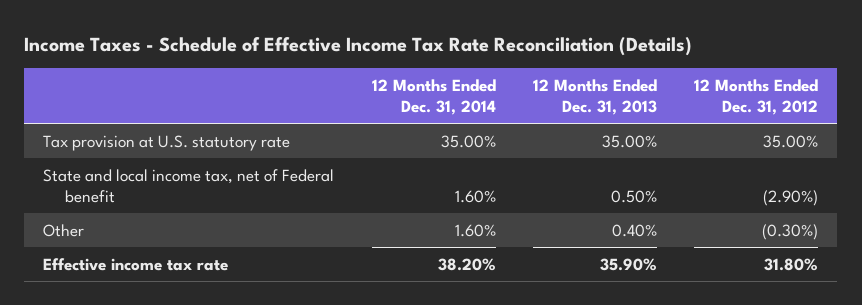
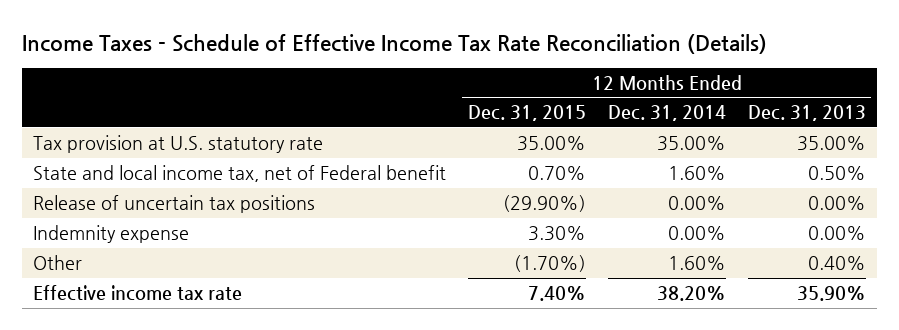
[694,78,819,116] 12 Months Ended Dec. 31, 2012 -> none
none -> [467,105,586,122] Dec. 31, 2015
none -> [32,195,315,214] Release of uncertain tax positions
none -> [32,225,189,244] Indemnity expense

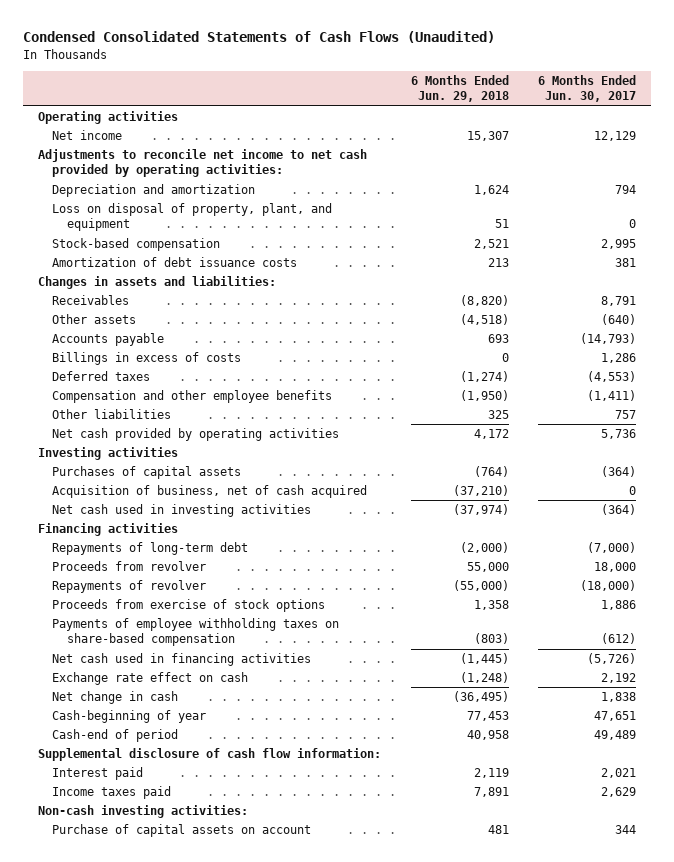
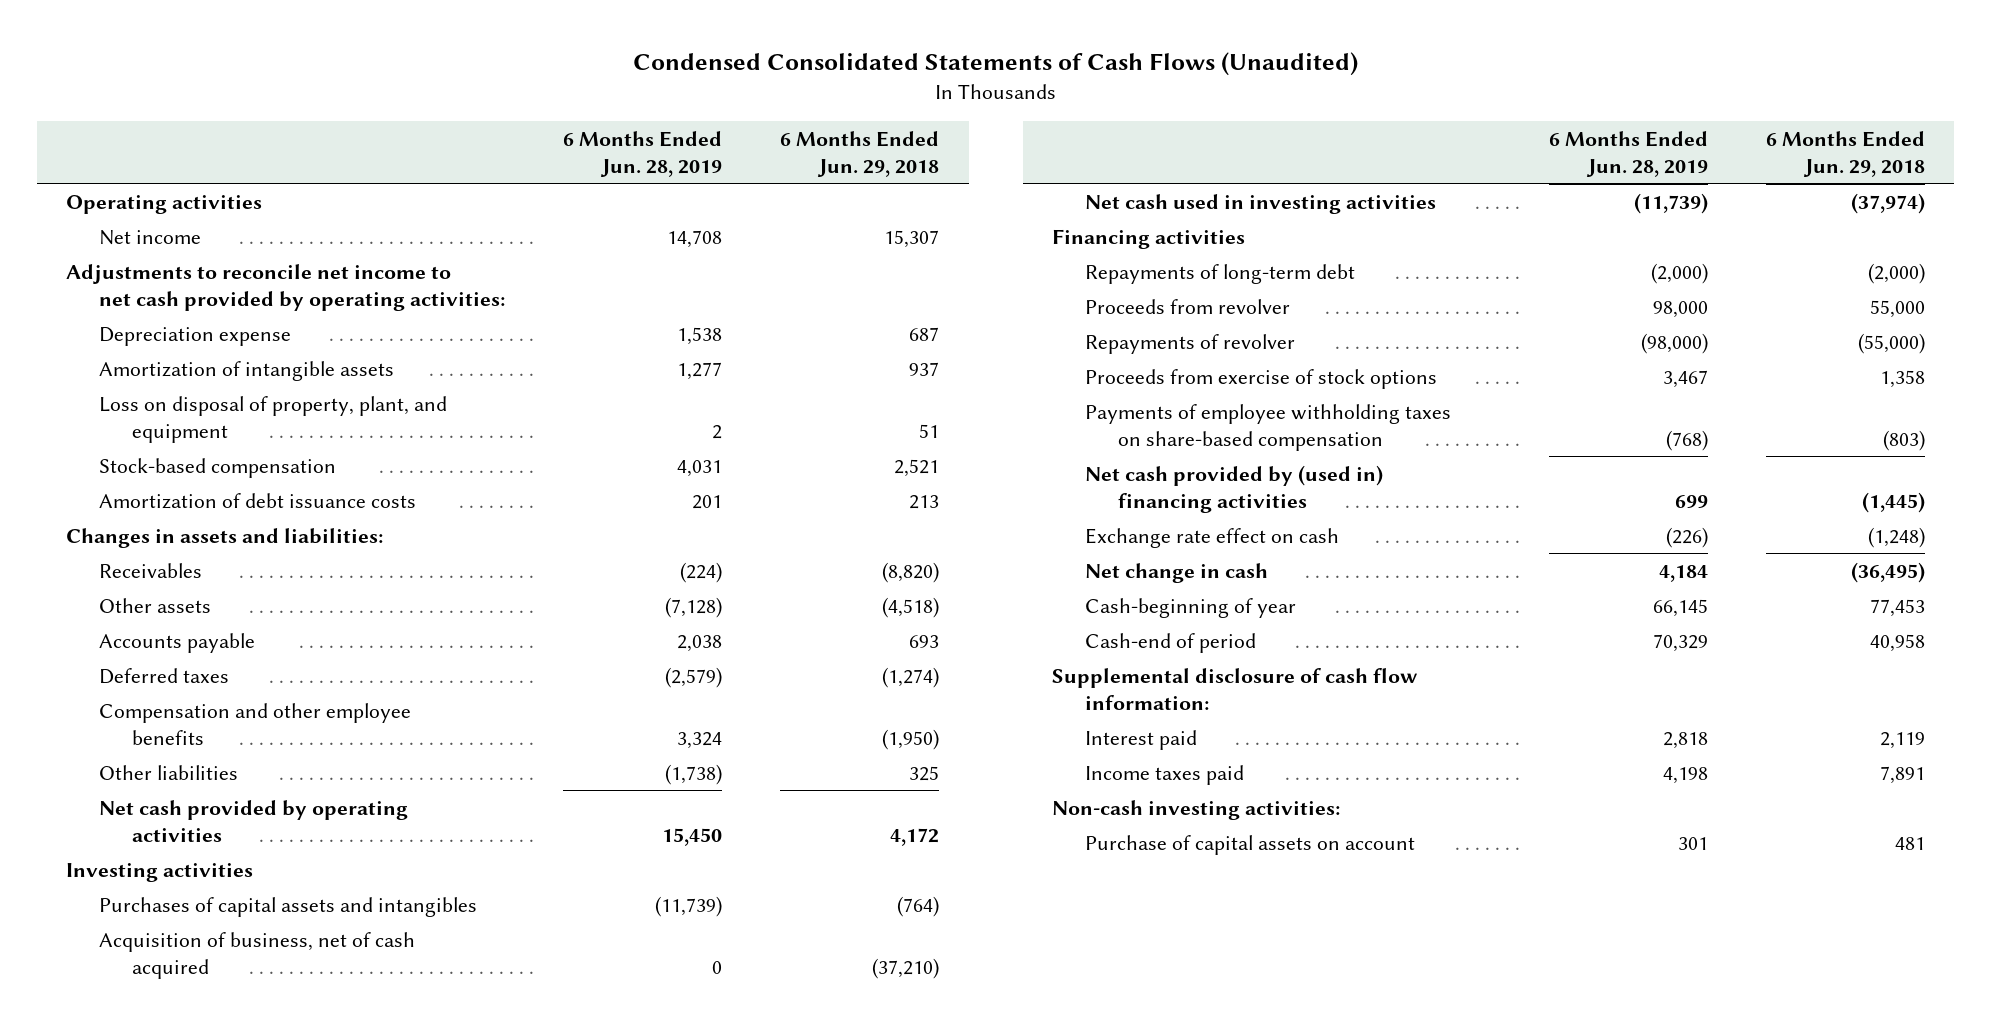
[538,75,637,103] 6 Months Ended Jun. 30, 2017 -> none
none -> [563,130,723,177] 6 Months Ended Jun. 28, 2019
[52,184,256,198] Depreciation and amortization -> none
none -> [98,326,291,346] Depreciation expense
none -> [98,360,394,381] Amortization of intangible assets
[52,352,242,366] Billings in excess of costs -> none
[52,466,242,480] Purchases of capital assets -> [98,896,477,917] Purchases of capital assets and intangibles
[52,653,312,667] Net cash used in financing activities -> [1084,464,1383,513] Net cash provided by (used in) financing activities

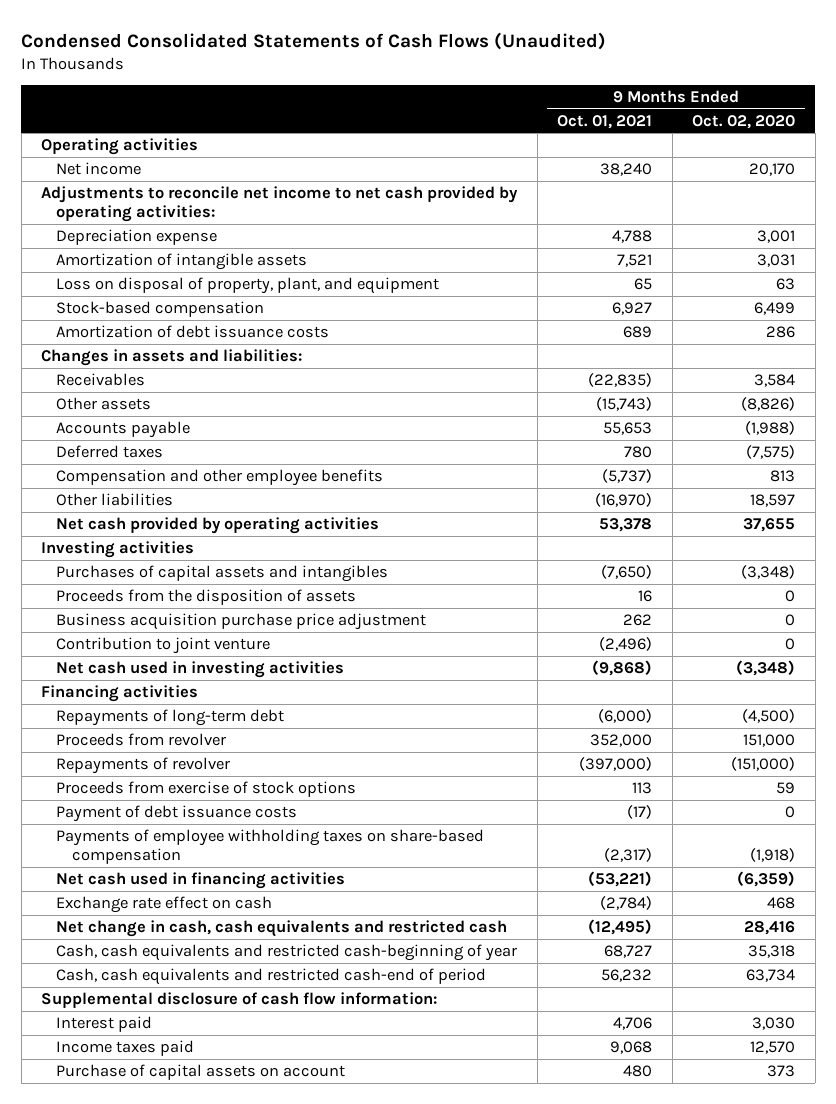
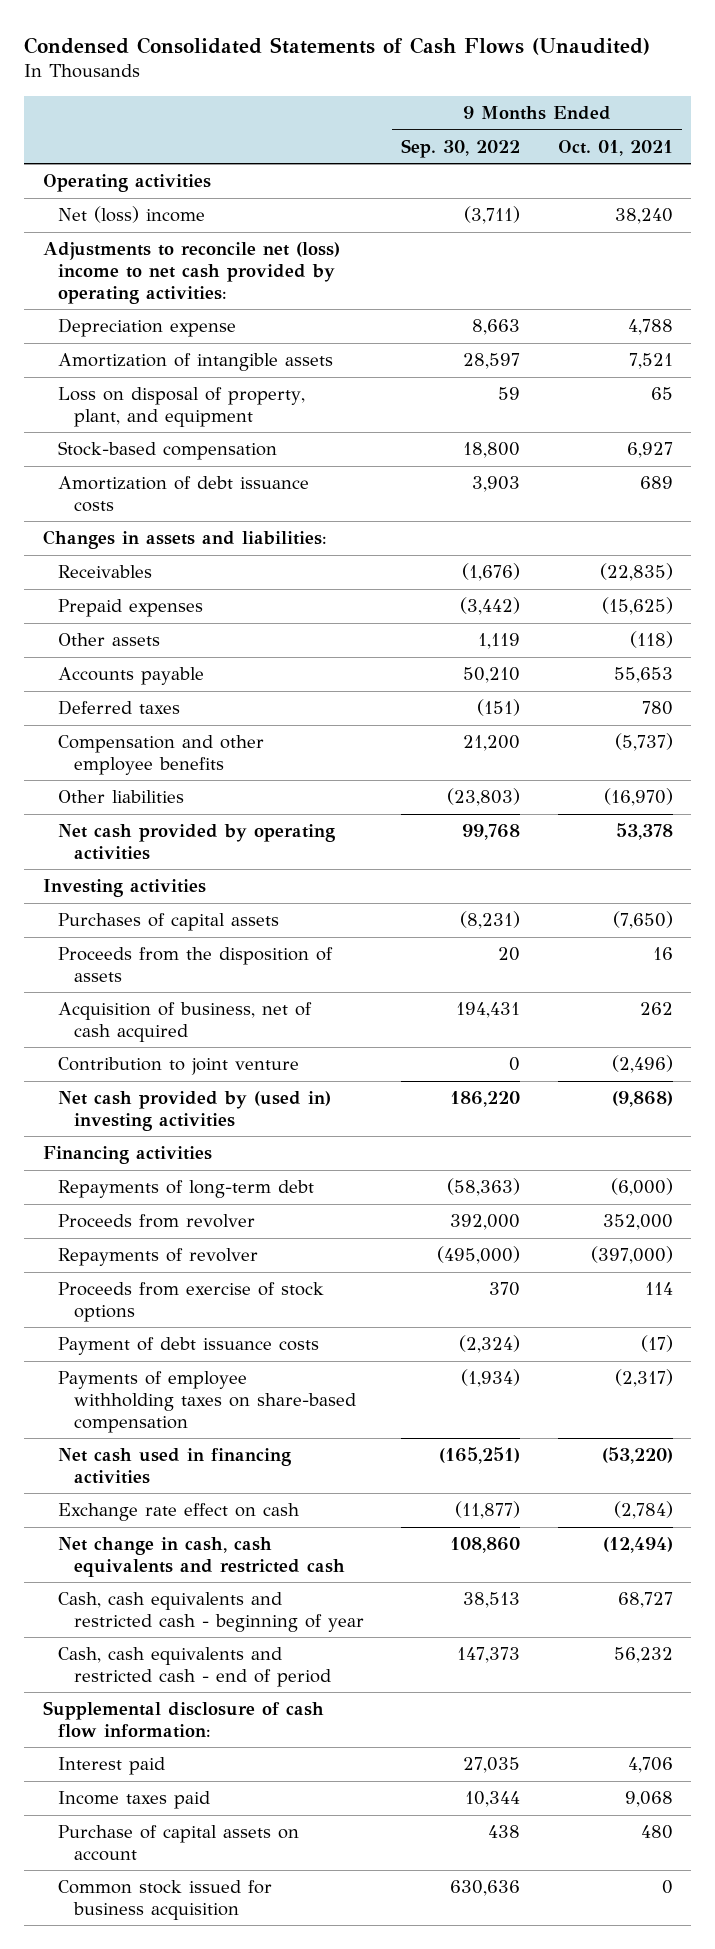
[692,114,796,129] Oct. 02, 2020 -> none
none -> [401,138,521,158] Sep. 30, 2022
[56,161,142,175] Net income -> [58,206,206,224] Net (loss) income
[41,185,519,223] Adjustments to reconcile net income to net cash provided by operating activities: -> [42,242,340,304] Adjustments to reconcile net (loss) income to net cash provided by operating activities:
none -> [58,599,204,618] Prepaid expenses
[596,396,653,411] (15,743) -> [629,631,673,649] (118)
[56,564,389,582] Purchases of capital assets and intangibles -> [58,913,280,932] Purchases of capital assets
[56,612,427,630] Business acquisition purchase price adjustment -> [58,1002,313,1042] Acquisition of business, net of cash acquired
[56,660,345,678] Net cash used in investing activities -> [58,1091,332,1131] Net cash provided by (used in) investing activities
[632,781,653,794] 113 -> [644,1282,673,1296] 114
[588,870,653,887] (53,221) -> [601,1447,673,1465] (53,220)
[588,918,653,935] (12,495) -> [602,1537,673,1554] (12,494)
[56,943,518,961] Cash, cash equivalents and restricted cash-beginning of year -> [58,1592,364,1632] Cash, cash equivalents and restricted cash - beginning of year
[56,967,487,985] Cash, cash equivalents and restricted cash-end of period -> [58,1647,331,1687] Cash, cash equivalents and restricted cash - end of period
none -> [58,1880,273,1920] Common stock issued for business acquisition

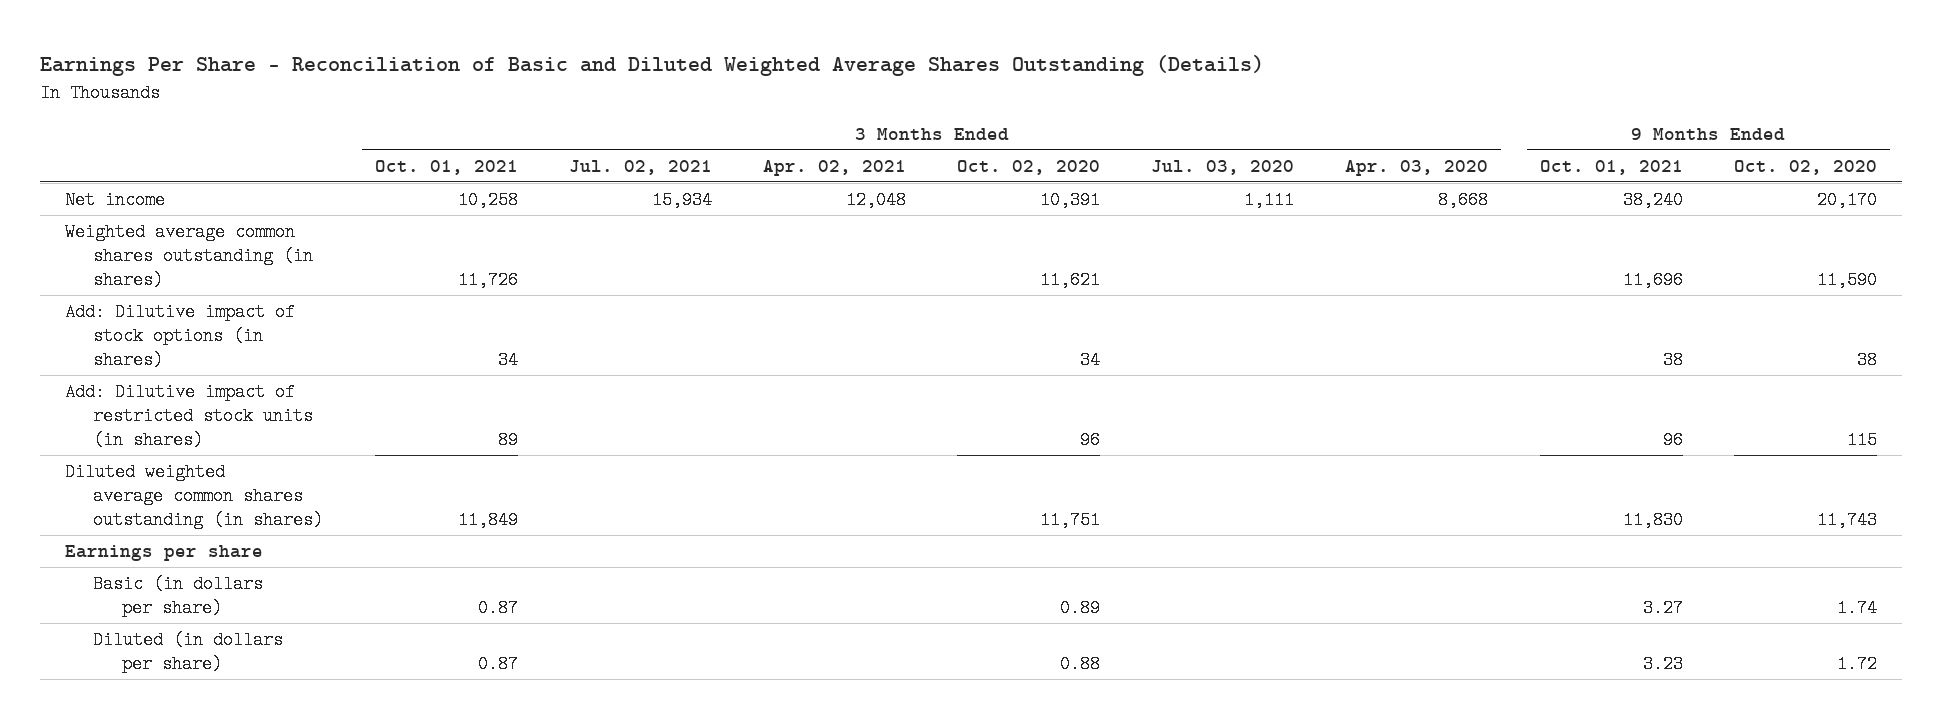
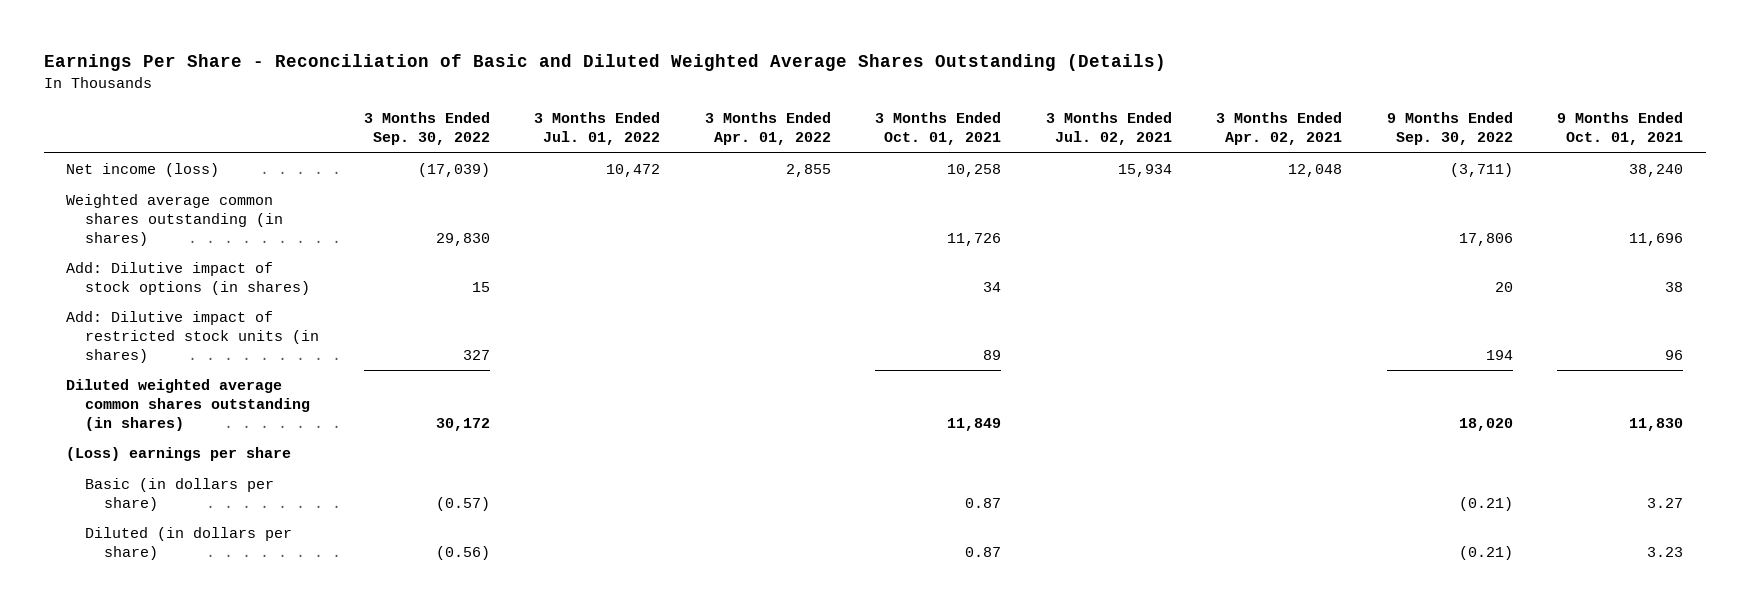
[957,159,1101,175] Oct. 02, 2020 -> none
[1151,159,1295,175] Jul. 03, 2020 -> none
[1345,159,1489,176] Apr. 03, 2020 -> none
[1733,159,1877,175] Oct. 02, 2020 -> none
none -> [363,112,490,146] 3 Months Ended Sep. 30, 2022
none -> [534,112,661,146] 3 Months Ended Jul. 01, 2022
none -> [704,112,831,146] 3 Months Ended Apr. 01, 2022
none -> [1386,112,1513,146] 9 Months Ended Sep. 30, 2022
[65,191,166,210] Net income -> [66,163,220,178] Net income (loss)
[65,545,264,562] Earnings per share -> [66,447,292,462] (Loss) earnings per share

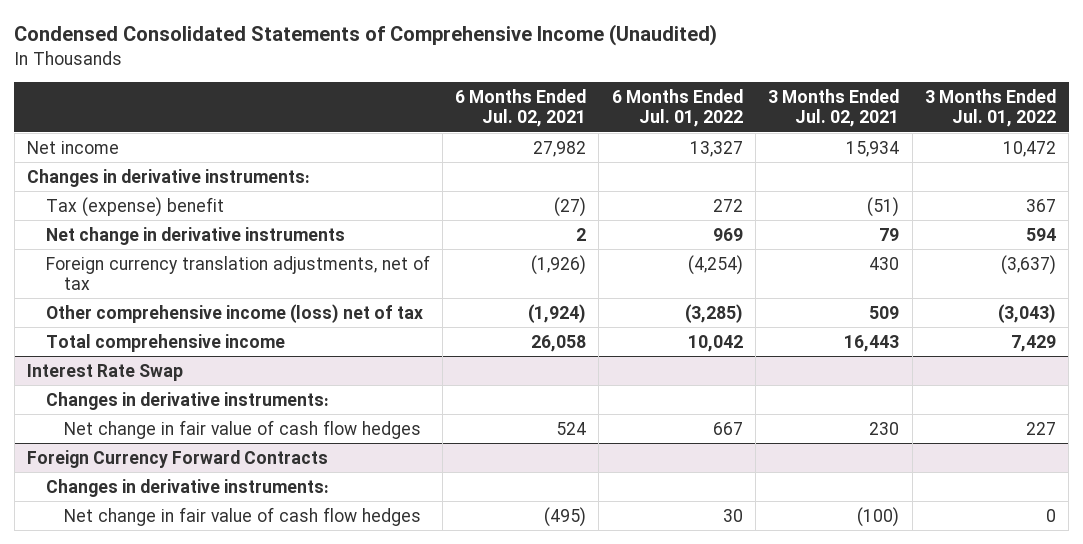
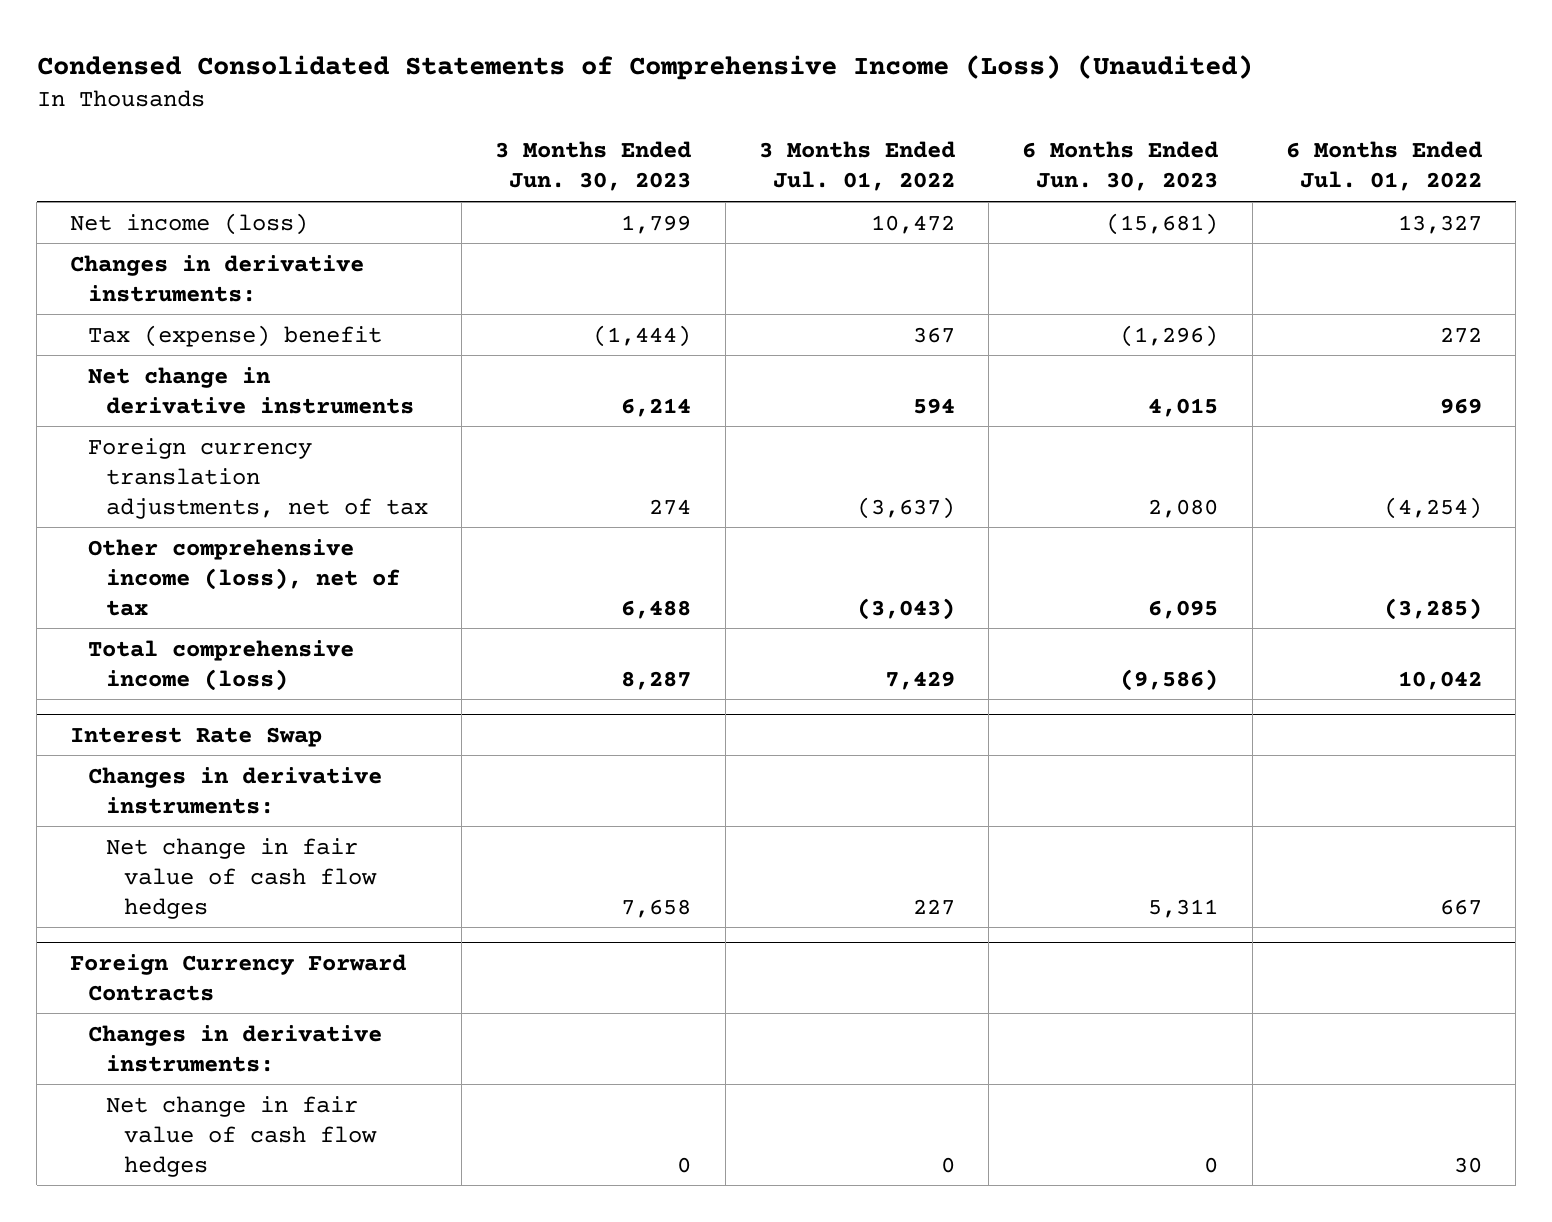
[14,24,718,47] Condensed Consolidated Statements of Comprehensive Income (Unaudited) -> [36,54,1253,80] Condensed Consolidated Statements of Comprehensive Income (Loss) (Unaudited)
[455,88,587,128] 6 Months Ended Jul. 02, 2021 -> none
[768,88,900,128] 3 Months Ended Jul. 02, 2021 -> none
none -> [495,141,692,192] 3 Months Ended Jun. 30, 2023
none -> [1022,141,1219,192] 6 Months Ended Jun. 30, 2023
[26,140,119,154] Net income -> [70,212,309,235] Net income (loss)
[45,303,423,323] Other comprehensive income (loss) net of tax -> [88,538,400,616] Other comprehensive income (loss), net of tax
[45,333,285,352] Total comprehensive income -> [88,639,355,691] Total comprehensive income (loss)

